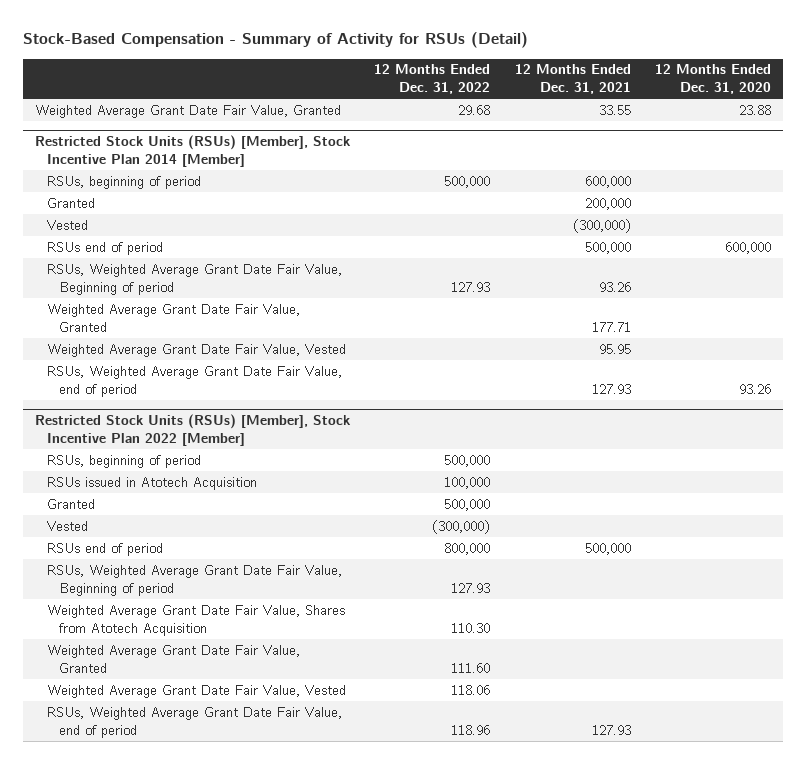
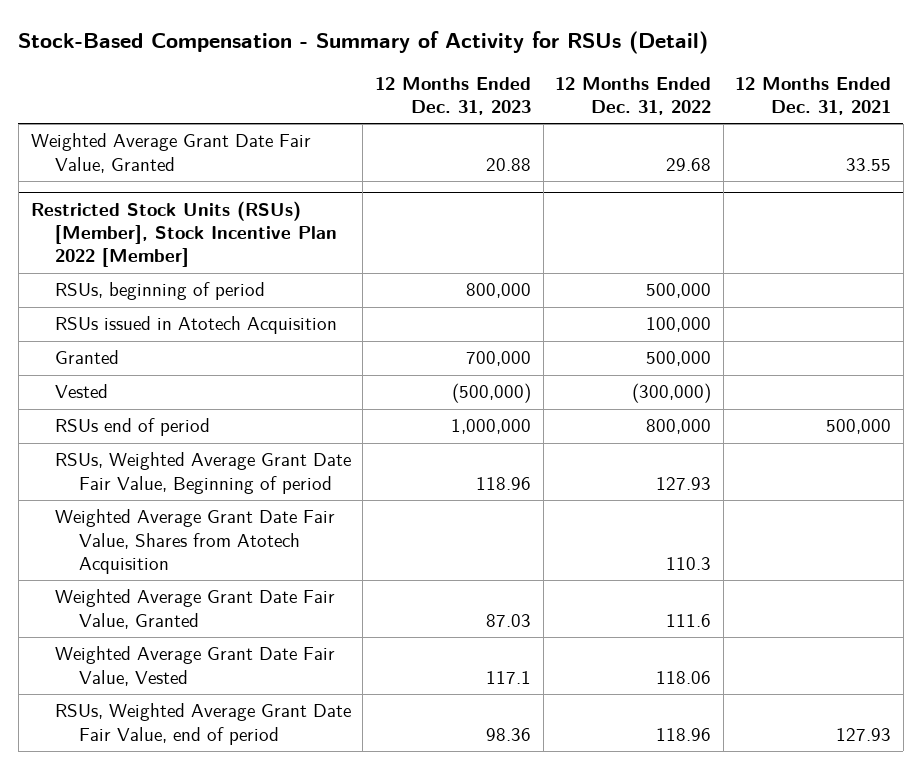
[654,64,771,95] 12 Months Ended Dec. 31, 2020 -> none
none -> [374,76,531,116] 12 Months Ended Dec. 31, 2023
[34,134,351,167] Restricted Stock Units (RSUs) [Member], Stock Incentive Plan 2014 [Member] -> none
[46,175,201,189] RSUs, beginning of period -> none
[46,197,95,208] Granted -> none
[46,219,88,230] Vested -> none
[46,241,163,255] RSUs end of period -> none
[46,263,342,295] RSUs, Weighted Average Grant Date Fair Value, Beginning of period -> none
[46,303,300,332] Weighted Average Grant Date Fair Value, Granted -> none
[46,343,346,357] Weighted Average Grant Date Fair Value, Vested -> none
[46,365,342,397] RSUs, Weighted Average Grant Date Fair Value, end of period -> none
[451,622,491,633] 110.30 -> [666,556,712,570] 110.3
[451,662,491,673] 111.60 -> [666,613,712,627] 111.6

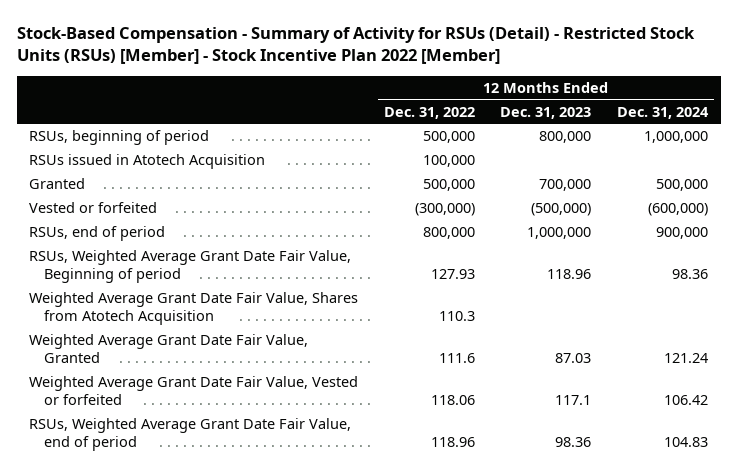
[18,30,709,54] Stock-Based Compensation - Summary of Activity for RSUs (Detail) -> [16,27,695,65] Stock-Based Compensation - Summary of Activity for RSUs (Detail) - Restricted Stock Units (RSUs) [Member] - Stock Incentive Plan 2022 [Member]
[735,76,892,116] 12 Months Ended Dec. 31, 2021 -> none
none -> [616,106,709,119] Dec. 31, 2024
[30,133,311,173] Weighted Average Grant Date Fair Value, Granted -> none
[30,201,337,268] Restricted Stock Units (RSUs) [Member], Stock Incentive Plan 2022 [Member] -> none
[54,384,108,399] Vested -> none
none -> [29,202,158,214] Vested or forfeited
[54,418,210,437] RSUs end of period -> [29,226,166,242] RSUs, end of period
[54,646,335,686] Weighted Average Grant Date Fair Value, Vested -> [29,376,359,405] Weighted Average Grant Date Fair Value, Vested or forfeited

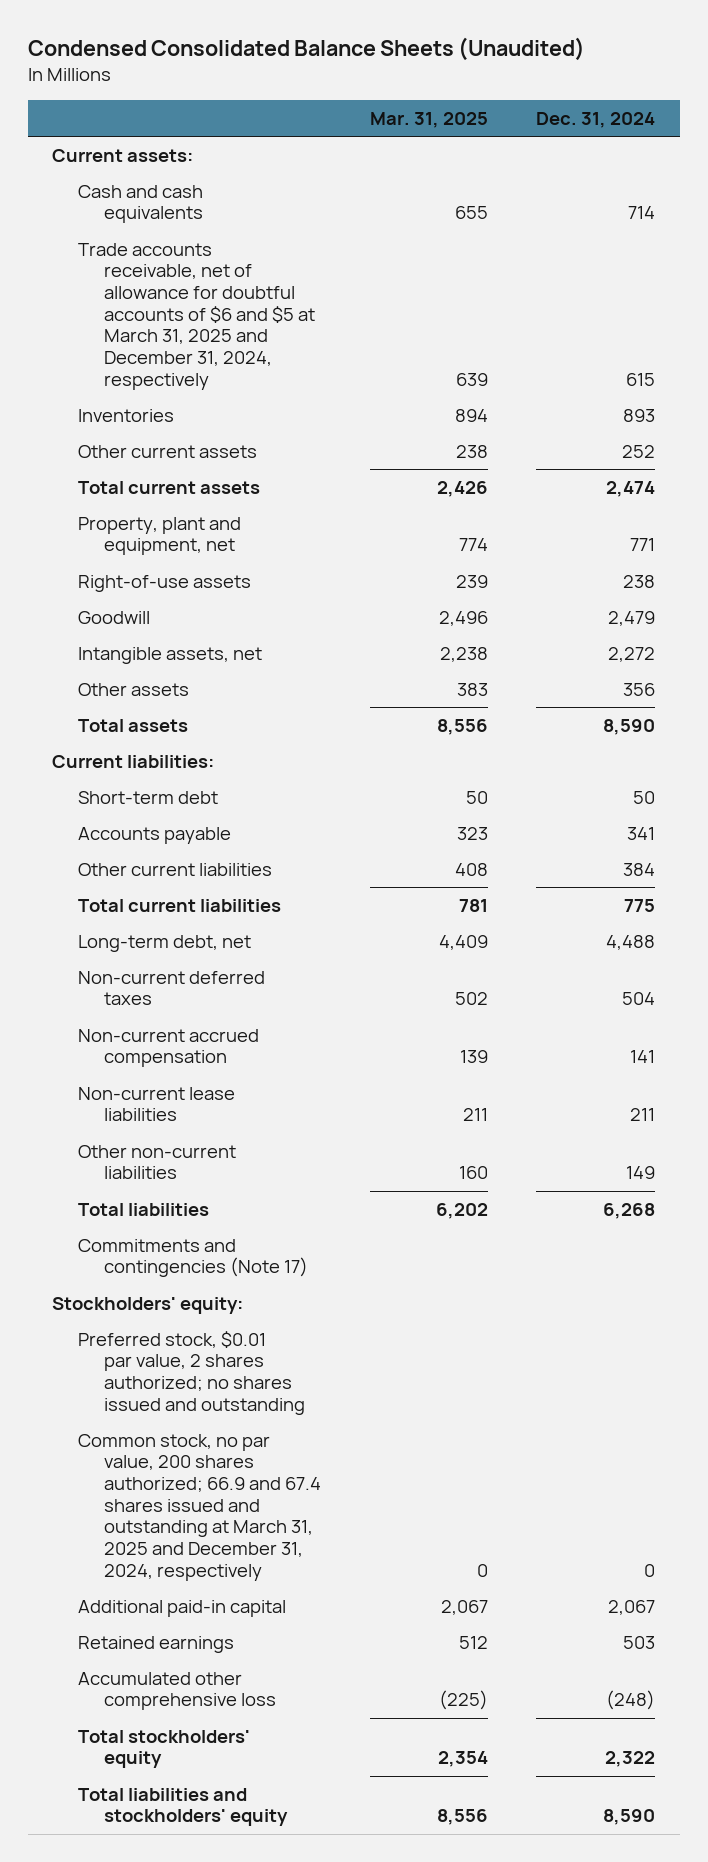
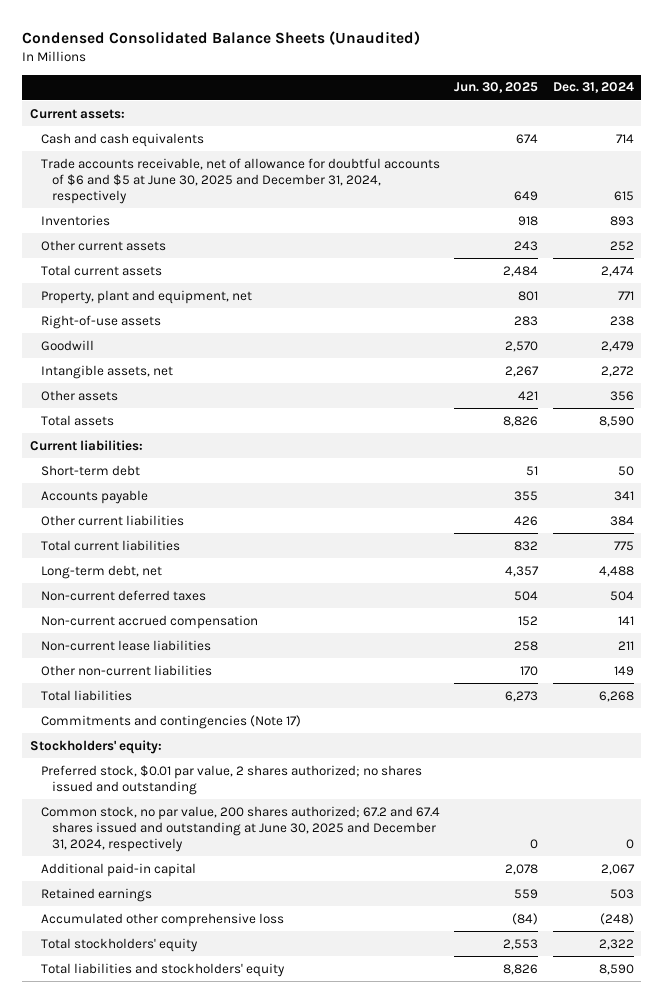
[369,111,488,128] Mar. 31, 2025 -> none
none -> [454,82,539,94] Jun. 30, 2025
[77,242,315,390] Trade accounts receivable, net of allowance for doubtful accounts of $6 and $5 at March 31, 2025 and December 31, 2024, respectively -> [40,157,440,204] Trade accounts receivable, net of allowance for doubtful accounts of $6 and $5 at June 30, 2025 and December 31, 2024, respectively
[77,1433,321,1581] Common stock, no par value, 200 shares authorized; 66.9 and 67.4 shares issued and outstanding at March 31, 2025 and December 31, 2024, respectively -> [40,805,440,852] Common stock, no par value, 200 shares authorized; 67.2 and 67.4 shares issued and outstanding at June 30, 2025 and December 31, 2024, respectively

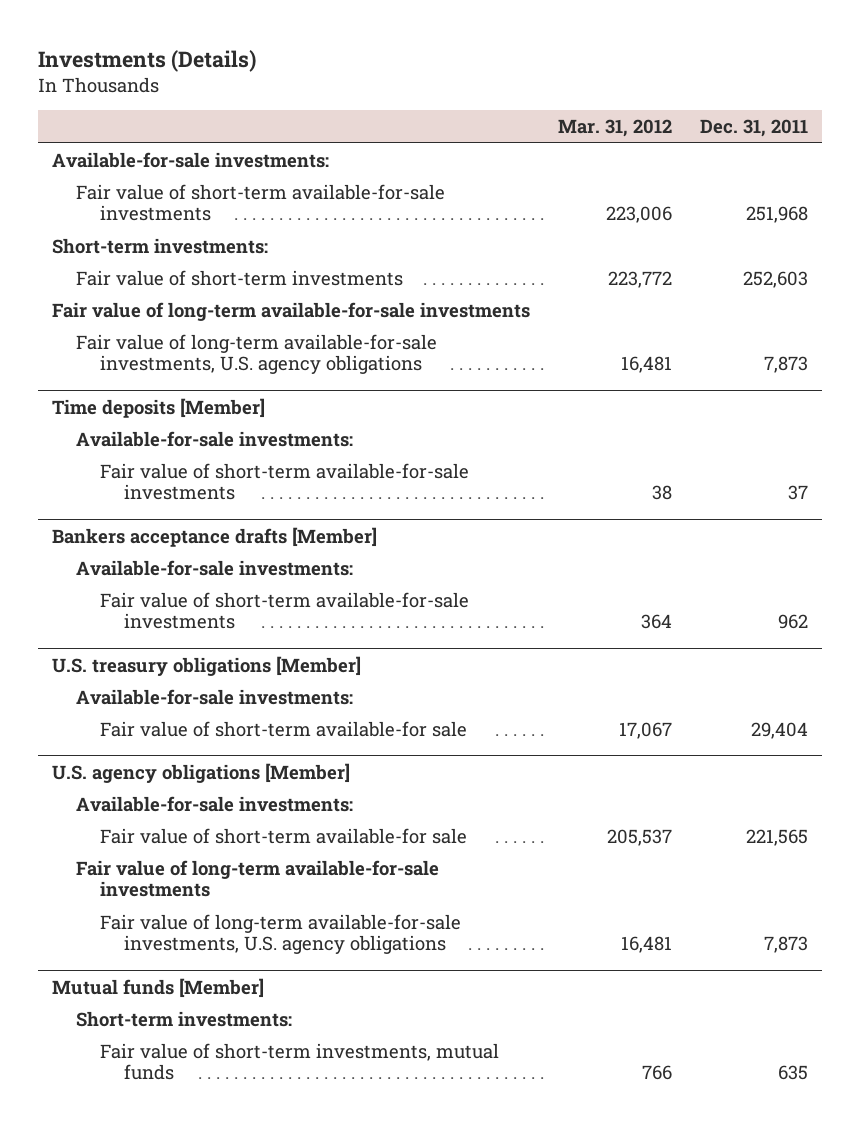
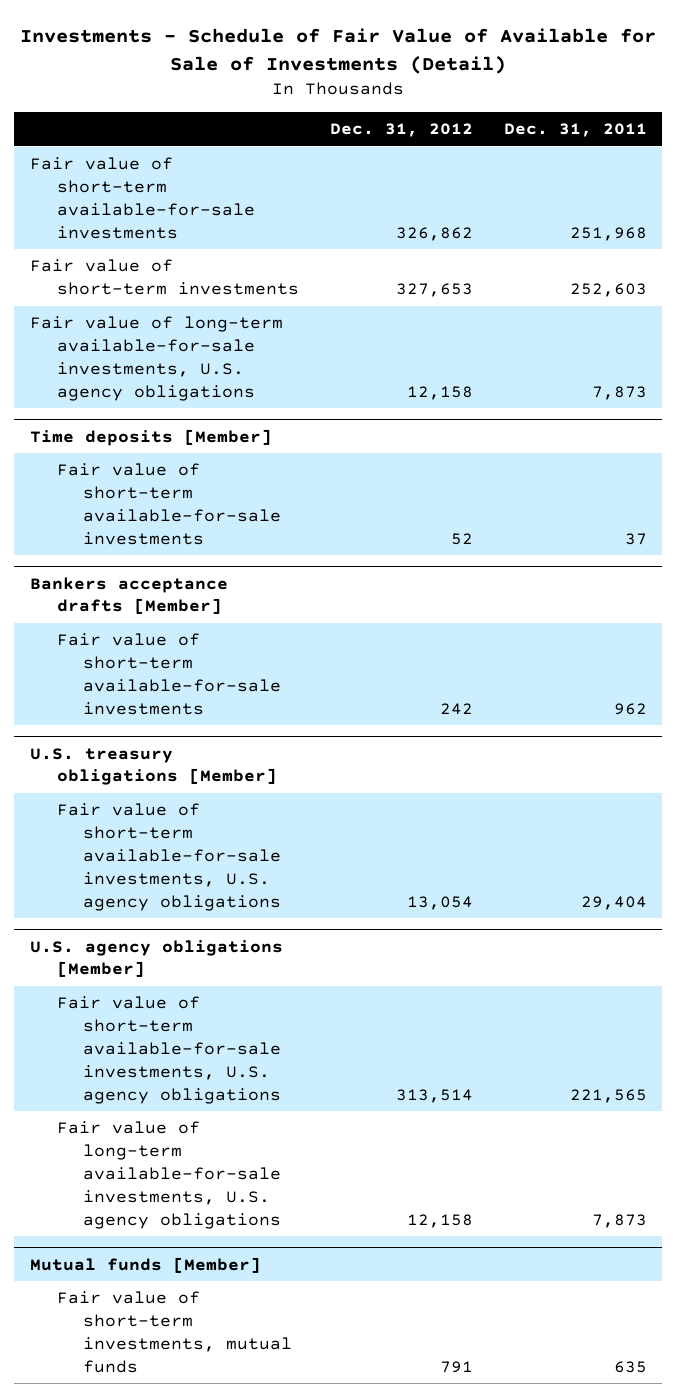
[37,49,256,72] Investments (Details) -> [20,28,657,74] Investments - Schedule of Fair Value of Available for Sale of Investments (Detail)
[558,119,673,138] Mar. 31, 2012 -> none
none -> [329,123,473,138] Dec. 31, 2012
[51,151,329,168] Available-for-sale investments: -> none
[51,237,268,254] Short-term investments: -> none
[51,301,530,321] Fair value of long-term available-for-sale investments -> none
[75,430,353,447] Available-for-sale investments: -> none
[75,559,353,576] Available-for-sale investments: -> none
[75,688,353,705] Available-for-sale investments: -> none
[100,720,468,737] Fair value of short-term available-for sale -> [56,803,282,911] Fair value of short-term available-for-sale investments, U.S. agency obligations
[75,795,353,812] Available-for-sale investments: -> none
[75,859,439,898] Fair value of long-term available-for-sale investments -> none
[100,827,468,844] Fair value of short-term available-for sale -> [56,996,282,1104] Fair value of short-term available-for-sale investments, U.S. agency obligations
[75,1010,292,1027] Short-term investments: -> none

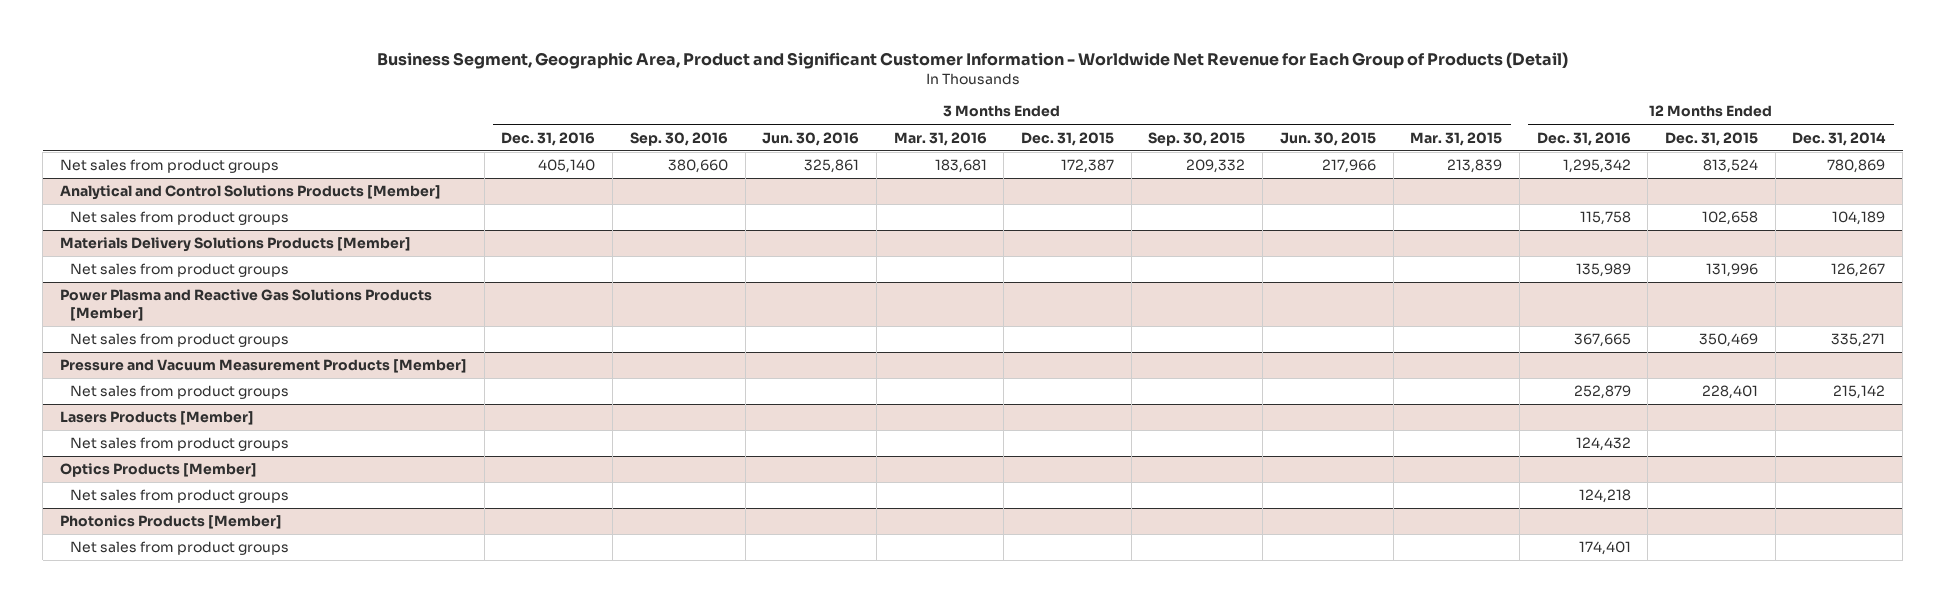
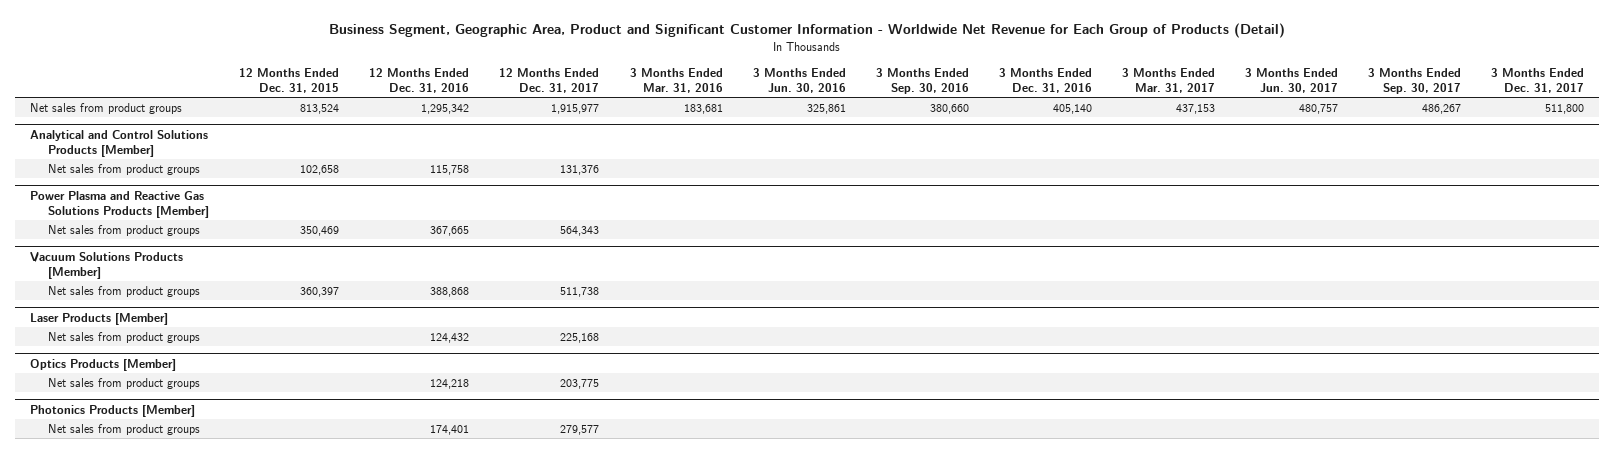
[1021,131,1115,146] Dec. 31, 2015 -> none
[1148,131,1246,146] Sep. 30, 2015 -> none
[1279,131,1376,146] Jun. 30, 2015 -> none
[1410,131,1503,146] Mar. 31, 2015 -> none
[1792,131,1887,146] Dec. 31, 2014 -> none
none -> [499,67,600,94] 12 Months Ended Dec. 31, 2017
none -> [1121,67,1215,94] 3 Months Ended Mar. 31, 2017
none -> [1245,67,1339,94] 3 Months Ended Jun. 30, 2017
none -> [1368,67,1462,95] 3 Months Ended Sep. 30, 2017
none -> [1491,67,1585,94] 3 Months Ended Dec. 31, 2017
[60,237,412,253] Materials Delivery Solutions Products [Member] -> none
[70,263,290,278] Net sales from product groups -> none
[60,359,468,374] Pressure and Vacuum Measurement Products [Member] -> none
none -> [30,251,184,279] Vacuum Solutions Products [Member]
[1573,385,1631,400] 252,879 -> [430,287,470,298] 388,868
[1701,385,1758,400] 228,401 -> [300,287,340,298] 360,397
[60,411,255,426] Lasers Products [Member] -> [30,312,169,325] Laser Products [Member]

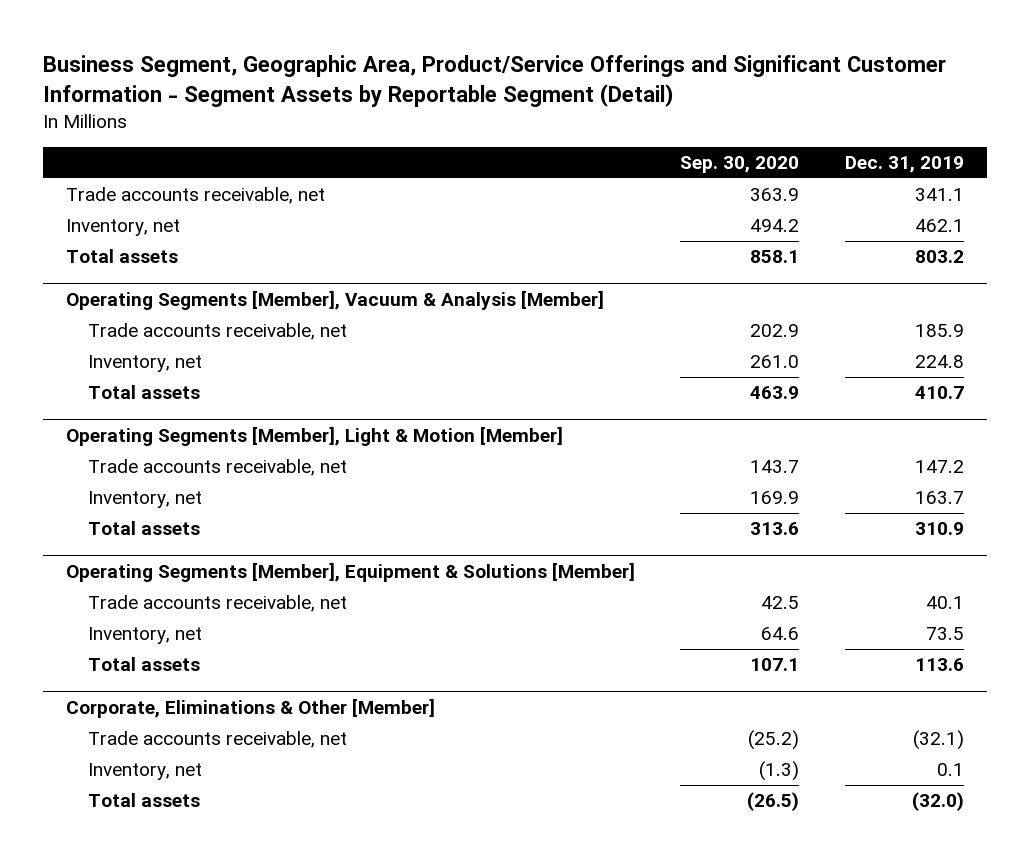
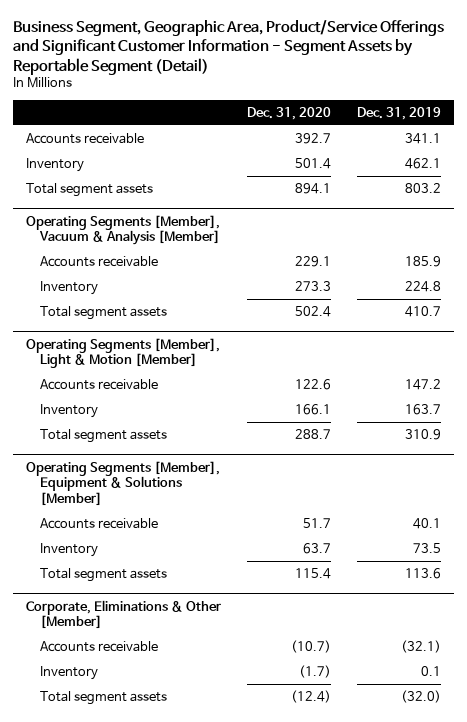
[680,155,800,173] Sep. 30, 2020 -> none
none -> [247,106,332,120] Dec. 31, 2020
[65,187,325,205] Trade accounts receivable, net -> [25,132,144,144] Accounts receivable
[65,219,180,237] Inventory, net -> [25,157,84,172] Inventory
[65,249,178,264] Total assets -> [25,182,153,197] Total segment assets
[88,323,348,341] Trade accounts receivable, net -> [40,255,159,267] Accounts receivable
[88,355,203,373] Inventory, net -> [40,280,99,295] Inventory
[88,385,201,400] Total assets -> [40,305,168,320] Total segment assets
[88,459,348,477] Trade accounts receivable, net -> [40,378,159,390] Accounts receivable
[88,491,203,509] Inventory, net -> [40,403,99,418] Inventory
[88,521,201,536] Total assets -> [40,428,168,443] Total segment assets
[88,595,348,613] Trade accounts receivable, net -> [40,517,159,529] Accounts receivable
[88,627,203,645] Inventory, net -> [40,542,99,557] Inventory
[88,657,201,672] Total assets -> [40,567,168,582] Total segment assets
[88,731,348,749] Trade accounts receivable, net -> [40,640,159,652] Accounts receivable
[88,763,203,781] Inventory, net -> [40,665,99,680] Inventory
[88,793,201,808] Total assets -> [40,690,168,705] Total segment assets

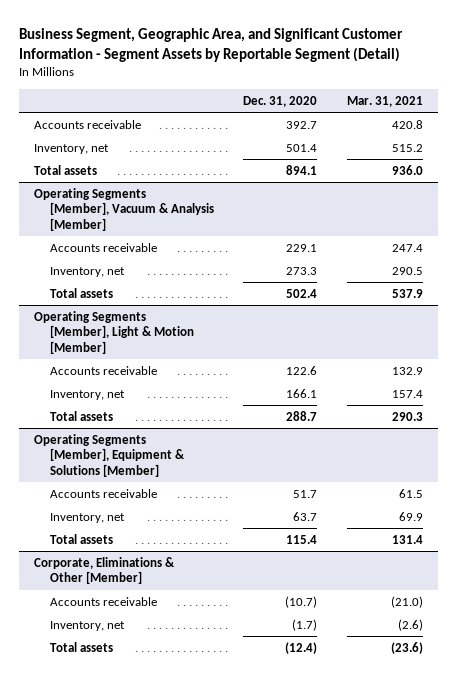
[12,20,444,75] Business Segment, Geographic Area, Product/Service Offerings and Significant Customer Information - Segment Assets by Reportable Segment (Detail) -> [19,28,404,63] Business Segment, Geographic Area, and Significant Customer Information - Segment Assets by Reportable Segment (Detail)
[357,106,442,120] Dec. 31, 2019 -> none
none -> [347,95,424,107] Mar. 31, 2021
[25,157,84,172] Inventory -> [34,143,110,154] Inventory, net
[25,182,153,197] Total segment assets -> [34,164,98,175] Total assets
[40,280,99,295] Inventory -> [49,266,125,277] Inventory, net
[40,305,168,320] Total segment assets -> [49,287,113,298] Total assets
[40,403,99,418] Inventory -> [49,389,125,400] Inventory, net
[40,428,168,443] Total segment assets -> [49,410,113,421] Total assets
[40,542,99,557] Inventory -> [49,512,125,523] Inventory, net
[40,567,168,582] Total segment assets -> [49,533,113,544] Total assets
[40,665,99,680] Inventory -> [49,620,125,631] Inventory, net
[40,690,168,705] Total segment assets -> [49,641,113,652] Total assets

